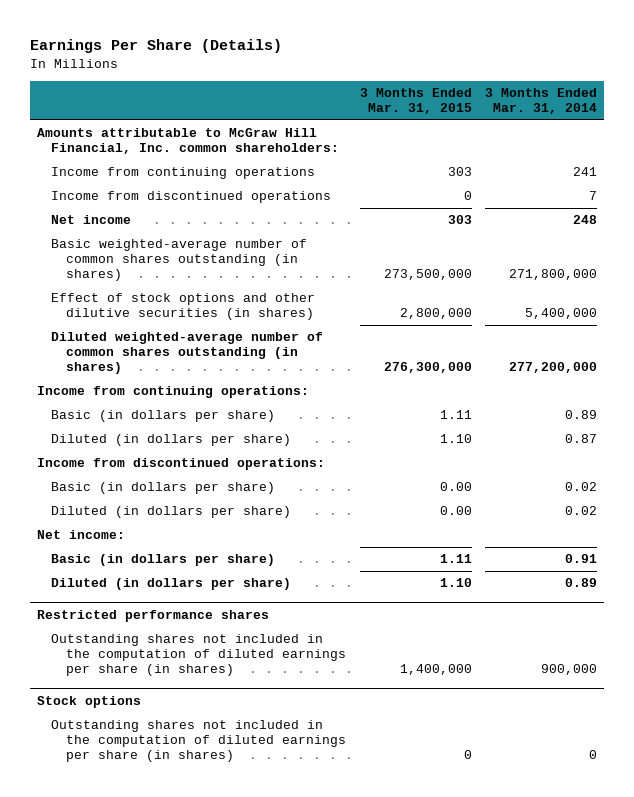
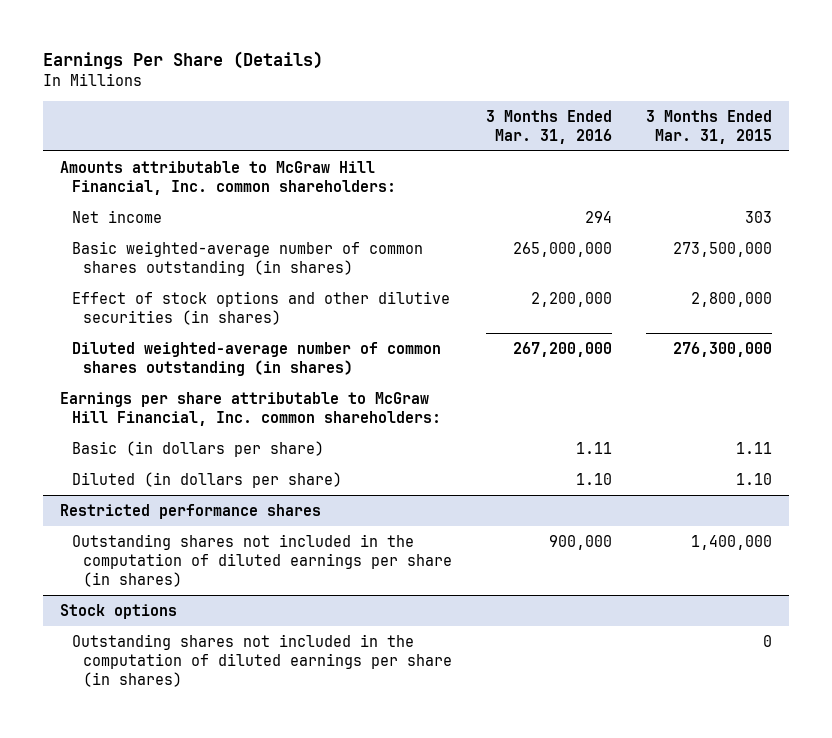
[485,88,598,115] 3 Months Ended Mar. 31, 2014 -> none
none -> [486,109,613,144] 3 Months Ended Mar. 31, 2016
[51,167,316,180] Income from continuing operations -> none
[51,191,332,204] Income from discontinued operations -> none
[36,386,309,399] Income from continuing operations: -> none
[51,410,276,423] Basic (in dollars per share) -> none
[51,434,292,447] Diluted (in dollars per share) -> none
[36,458,325,471] Income from discontinued operations: -> none
[51,482,276,495] Basic (in dollars per share) -> none
[51,506,292,519] Diluted (in dollars per share) -> none
[36,530,125,540] Net income: -> [59,391,441,426] Earnings per share attributable to McGraw Hill Financial, Inc. common shareholders:

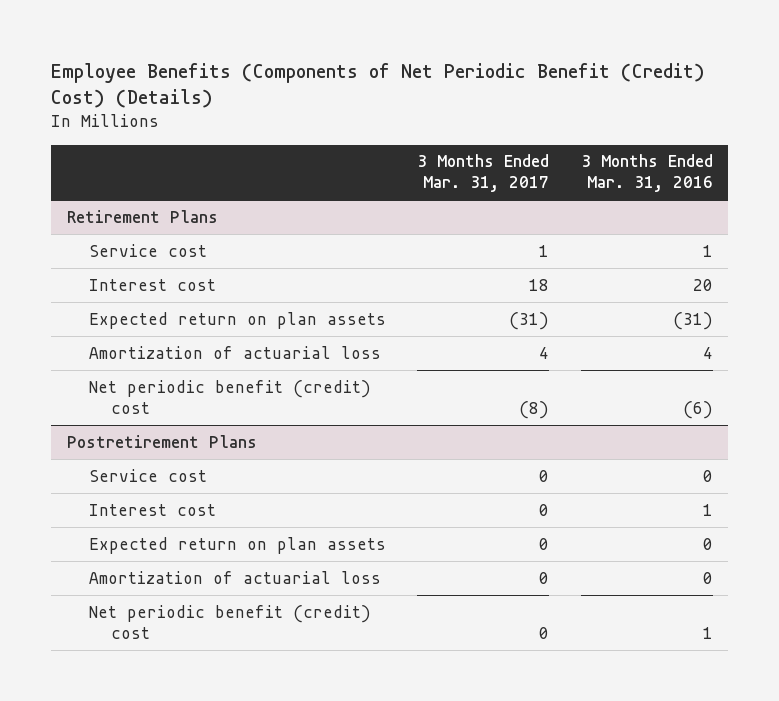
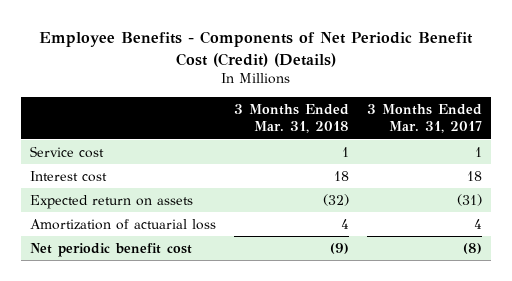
[50,62,705,109] Employee Benefits (Components of Net Periodic Benefit (Credit) Cost) (Details) -> [39,30,474,67] Employee Benefits - Components of Net Periodic Benefit Cost (Credit) (Details)
[580,154,713,193] 3 Months Ended Mar. 31, 2016 -> none
none -> [234,104,350,134] 3 Months Ended Mar. 31, 2018
[66,209,218,223] Retirement Plans -> none
[88,311,386,329] Expected return on plan assets -> [30,194,194,209] Expected return on assets
[66,434,257,448] Postretirement Plans -> none
[88,468,207,482] Service cost -> none
[88,503,216,516] Interest cost -> none
[88,536,386,554] Expected return on plan assets -> none
[88,570,381,584] Amortization of actuarial loss -> none
[88,604,371,639] Net periodic benefit (credit) cost -> none
[88,379,371,414] Net periodic benefit (credit) cost -> [30,242,193,257] Net periodic benefit cost

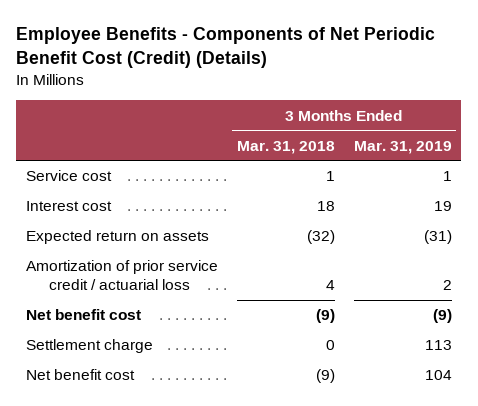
[366,104,482,134] 3 Months Ended Mar. 31, 2017 -> none
none -> [353,140,452,154] Mar. 31, 2019
[30,218,217,230] Amortization of actuarial loss -> [25,260,218,291] Amortization of prior service credit / actuarial loss
[30,242,193,257] Net periodic benefit cost -> [25,309,141,321] Net benefit cost
none -> [25,339,153,354] Settlement charge
none -> [25,369,135,381] Net benefit cost

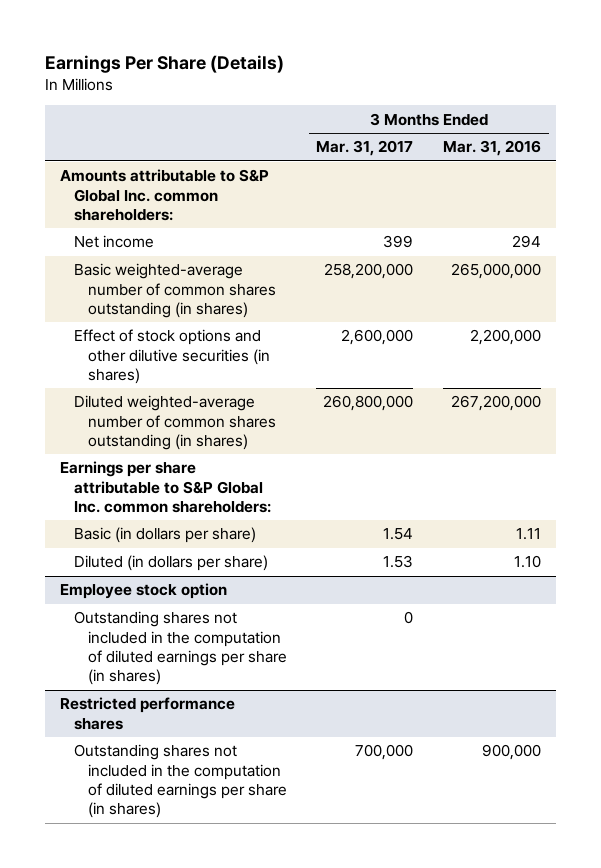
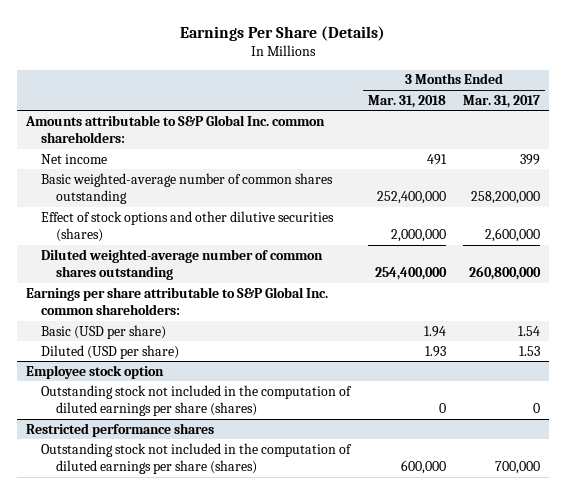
[443,140,542,157] Mar. 31, 2016 -> none
none -> [367,94,446,108] Mar. 31, 2018
[73,263,276,318] Basic weighted-average number of common shares outstanding (in shares) -> [40,172,333,204] Basic weighted-average number of common shares outstanding
[73,329,270,384] Effect of stock options and other dilutive securities (in shares) -> [40,210,334,242] Effect of stock options and other dilutive securities (shares)
[73,395,276,450] Diluted weighted-average number of common shares outstanding (in shares) -> [40,248,323,280] Diluted weighted-average number of common shares outstanding
[73,527,256,544] Basic (in dollars per share) -> [40,324,166,339] Basic (USD per share)
[73,555,268,572] Diluted (in dollars per share) -> [40,344,179,359] Diluted (USD per share)
[73,611,287,686] Outstanding shares not included in the computation of diluted earnings per share (in shares) -> [40,384,352,416] Outstanding stock not included in the computation of diluted earnings per share (shares)
[73,744,287,819] Outstanding shares not included in the computation of diluted earnings per share (in shares) -> [40,442,352,474] Outstanding stock not included in the computation of diluted earnings per share (shares)

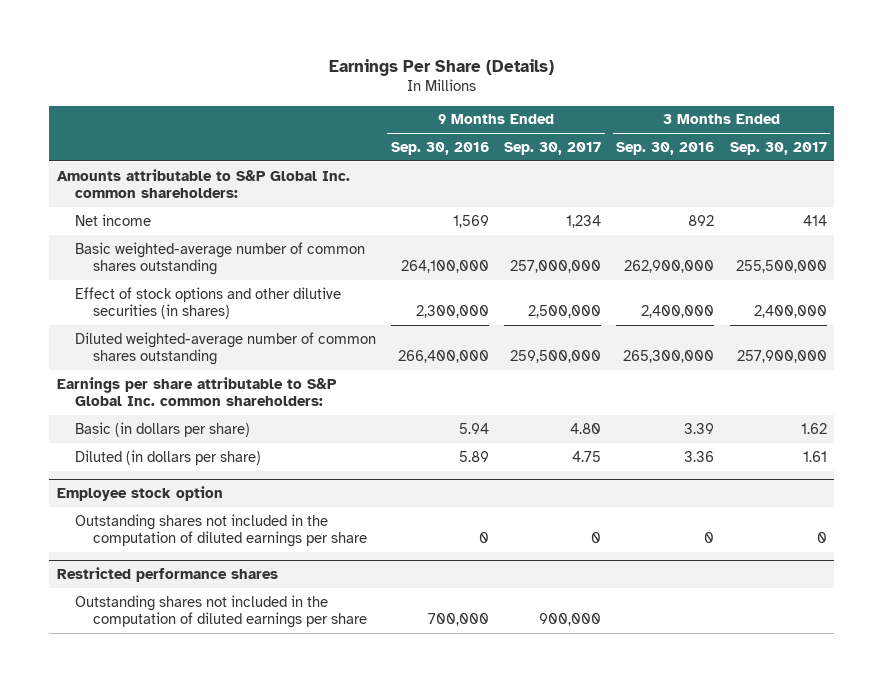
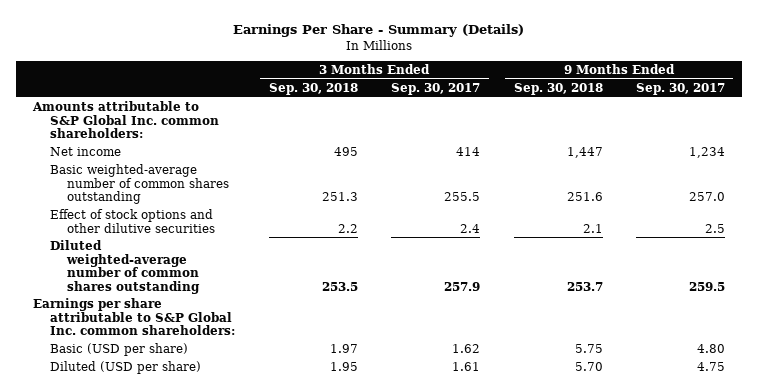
[328,58,554,76] Earnings Per Share (Details) -> [233,24,525,38] Earnings Per Share - Summary (Details)
[391,141,490,155] Sep. 30, 2016 -> none
[616,141,715,155] Sep. 30, 2016 -> none
none -> [268,82,358,95] Sep. 30, 2018
none -> [513,82,603,95] Sep. 30, 2018
[510,260,602,274] 257,000,000 -> [689,192,726,202] 257.0
[735,260,827,274] 255,500,000 -> [444,192,481,202] 255.5
[74,286,341,320] Effect of stock options and other dilutive securities (in shares) -> [50,209,216,233] Effect of stock options and other dilutive securities
[528,305,602,319] 2,500,000 -> [705,223,726,233] 2.5
[753,305,827,319] 2,400,000 -> [460,223,481,233] 2.4
[510,350,602,364] 259,500,000 -> [689,281,726,291] 259.5
[736,350,827,364] 257,900,000 -> [444,281,481,291] 257.9
[56,486,223,502] Employee stock option -> none
[74,513,368,548] Outstanding shares not included in the computation of diluted earnings per share -> none
[56,567,278,583] Restricted performance shares -> none
[74,594,368,629] Outstanding shares not included in the computation of diluted earnings per share -> none
[74,421,250,437] Basic (in dollars per share) -> [50,343,189,357] Basic (USD per share)
[74,449,261,465] Diluted (in dollars per share) -> [50,361,202,375] Diluted (USD per share)

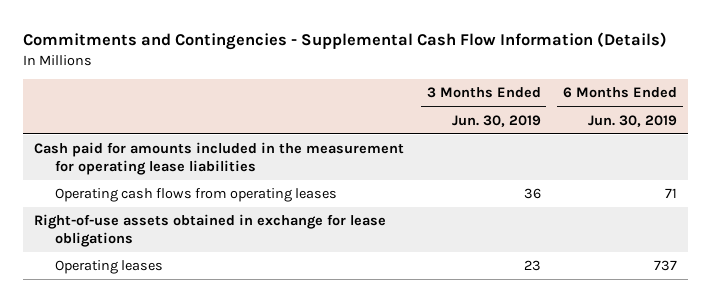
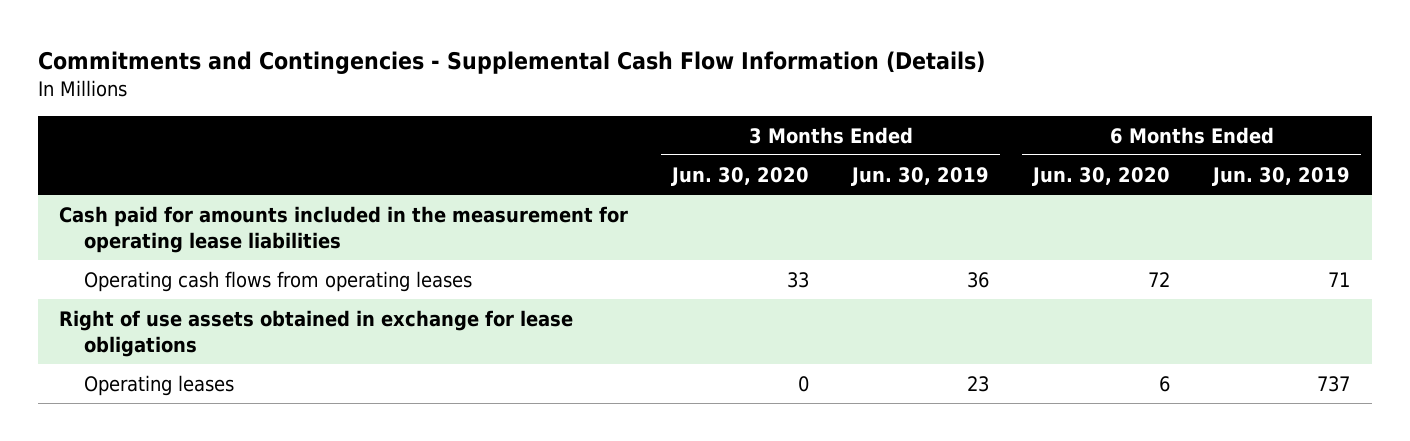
none -> [670,166,809,186] Jun. 30, 2020
none -> [1031,166,1170,186] Jun. 30, 2020
[34,214,387,248] Right-of-use assets obtained in exchange for lease obligations -> [59,309,574,357] Right of use assets obtained in exchange for lease obligations

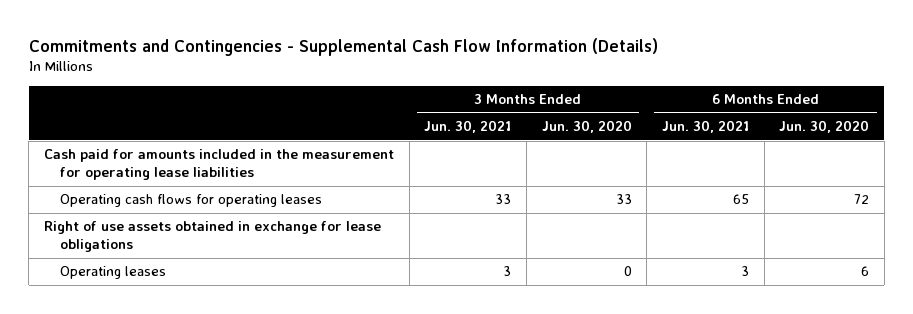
[851,166,990,186] Jun. 30, 2019 -> none
[1212,166,1351,186] Jun. 30, 2019 -> none
none -> [424,120,512,134] Jun. 30, 2021
none -> [661,120,749,134] Jun. 30, 2021
[84,270,473,292] Operating cash flows from operating leases -> [59,194,322,208] Operating cash flows for operating leases

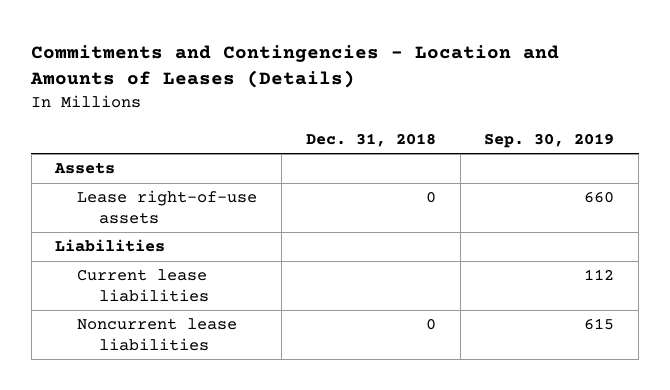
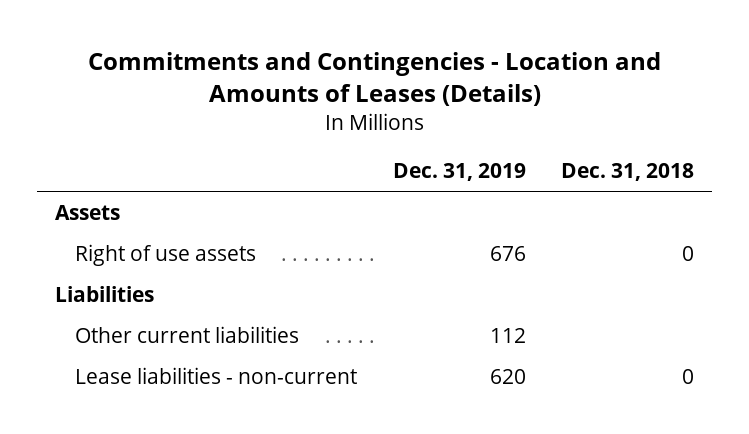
[484,132,615,148] Sep. 30, 2019 -> none
none -> [392,163,526,182] Dec. 31, 2019
[77,190,258,224] Lease right-of-use assets -> [75,243,257,266] Right of use assets
[77,269,210,302] Current lease liabilities -> [75,325,300,343] Other current liabilities
[77,318,238,351] Noncurrent lease liabilities -> [75,366,358,384] Lease liabilities - non-current

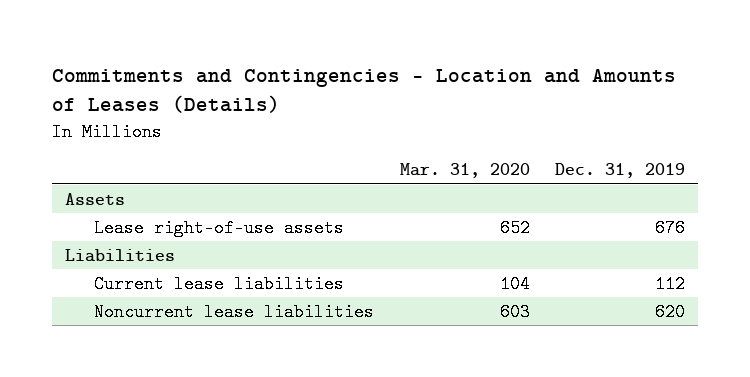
[561,163,695,182] Dec. 31, 2018 -> none
none -> [399,163,530,179] Mar. 31, 2020
[75,243,257,266] Right of use assets -> [94,218,345,237] Lease right-of-use assets
[75,325,300,343] Other current liabilities -> [94,274,345,293] Current lease liabilities
[75,366,358,384] Lease liabilities - non-current -> [94,302,375,321] Noncurrent lease liabilities

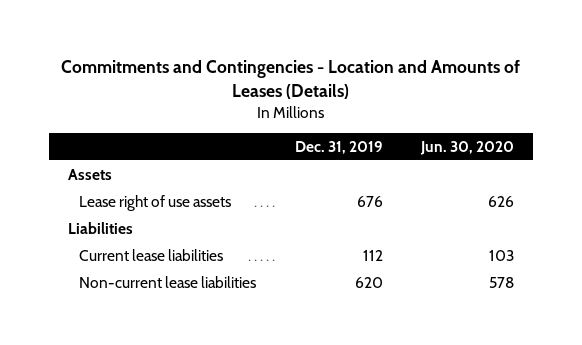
[399,163,530,179] Mar. 31, 2020 -> none
none -> [419,140,514,155] Jun. 30, 2020
[94,218,345,237] Lease right-of-use assets -> [79,194,232,211] Lease right of use assets
[94,302,375,321] Noncurrent lease liabilities -> [79,275,257,288] Non-current lease liabilities

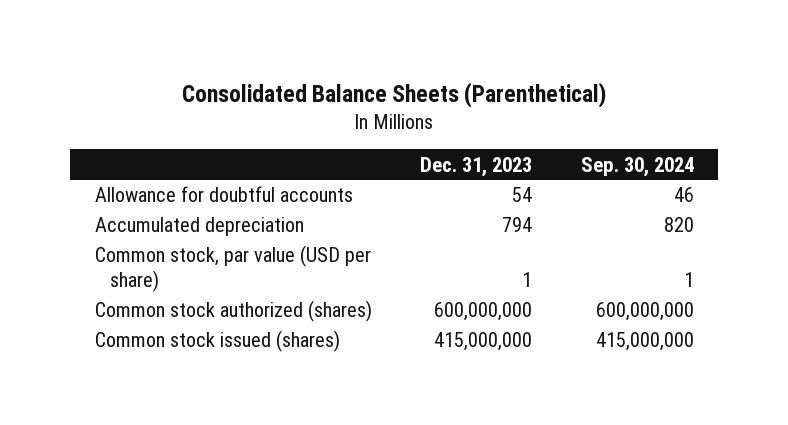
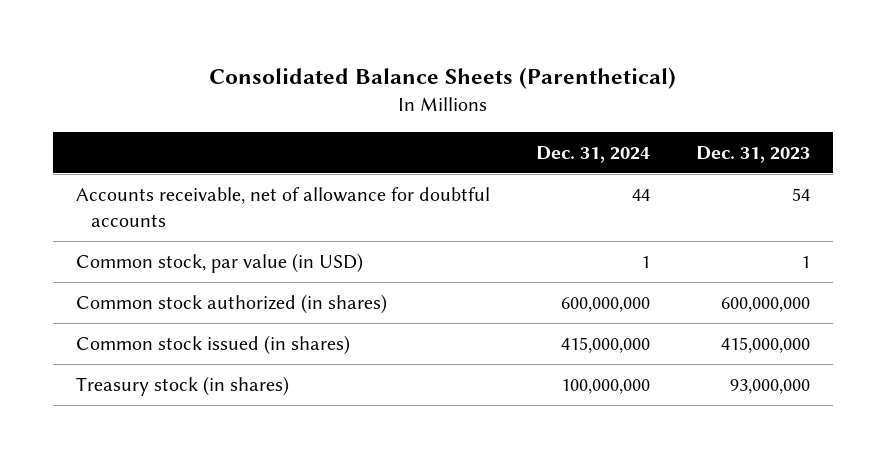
[580,156,694,177] Sep. 30, 2024 -> none
none -> [535,145,650,163] Dec. 31, 2024
[94,217,304,237] Accumulated depreciation -> none
[94,186,353,203] Allowance for doubtful accounts -> [75,187,490,228] Accounts receivable, net of allowance for doubtful accounts
[94,245,371,293] Common stock, par value (USD per share) -> [75,253,363,274] Common stock, par value (in USD)
[94,300,372,323] Common stock authorized (shares) -> [75,294,387,315] Common stock authorized (in shares)
[94,330,340,353] Common stock issued (shares) -> [75,335,350,356] Common stock issued (in shares)
none -> [75,376,289,397] Treasury stock (in shares)

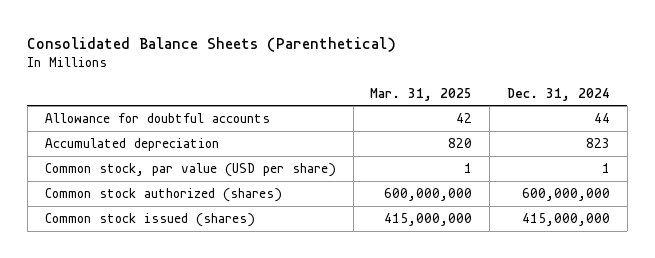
[696,145,811,163] Dec. 31, 2023 -> none
none -> [370,87,473,101] Mar. 31, 2025
[75,376,289,397] Treasury stock (in shares) -> none
[75,187,490,228] Accounts receivable, net of allowance for doubtful accounts -> [44,113,270,124] Allowance for doubtful accounts
none -> [44,138,219,152] Accumulated depreciation
[75,253,363,274] Common stock, par value (in USD) -> [44,163,336,178] Common stock, par value (USD per share)
[75,294,387,315] Common stock authorized (in shares) -> [44,188,282,203] Common stock authorized (shares)
[75,335,350,356] Common stock issued (in shares) -> [44,213,255,228] Common stock issued (shares)

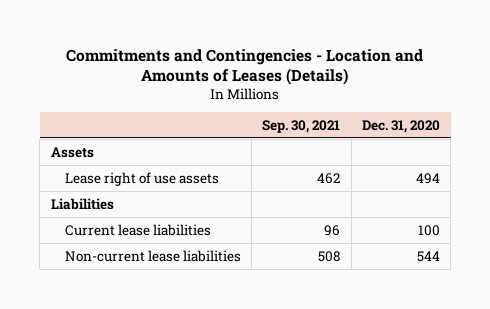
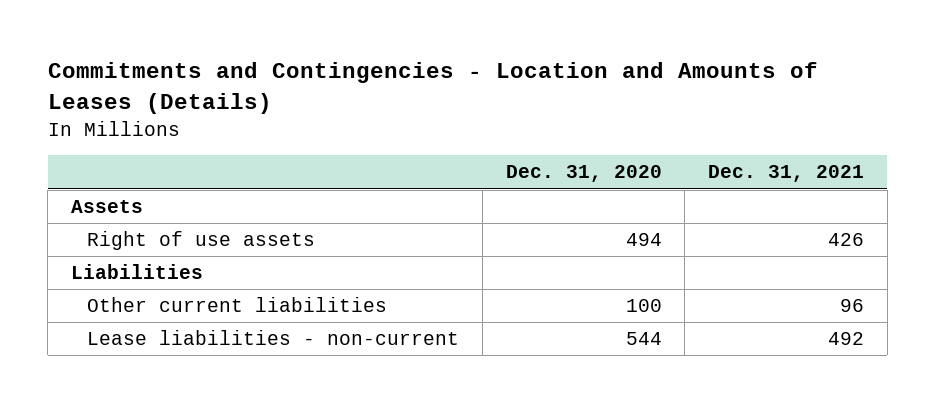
[262,119,341,133] Sep. 30, 2021 -> none
none -> [708,165,865,183] Dec. 31, 2021
[64,171,219,186] Lease right of use assets -> [87,231,316,251] Right of use assets
[64,223,211,236] Current lease liabilities -> [87,297,388,313] Other current liabilities
[64,249,241,262] Non-current lease liabilities -> [87,330,460,346] Lease liabilities - non-current

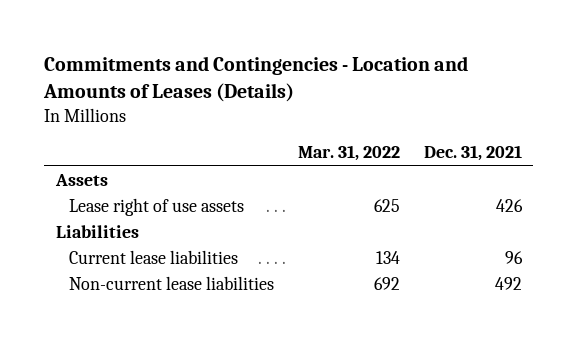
[505,165,662,183] Dec. 31, 2020 -> none
none -> [297,145,400,162] Mar. 31, 2022
[87,231,316,251] Right of use assets -> [68,198,244,217] Lease right of use assets
[87,297,388,313] Other current liabilities -> [68,250,238,265] Current lease liabilities
[87,330,460,346] Lease liabilities - non-current -> [68,276,274,291] Non-current lease liabilities

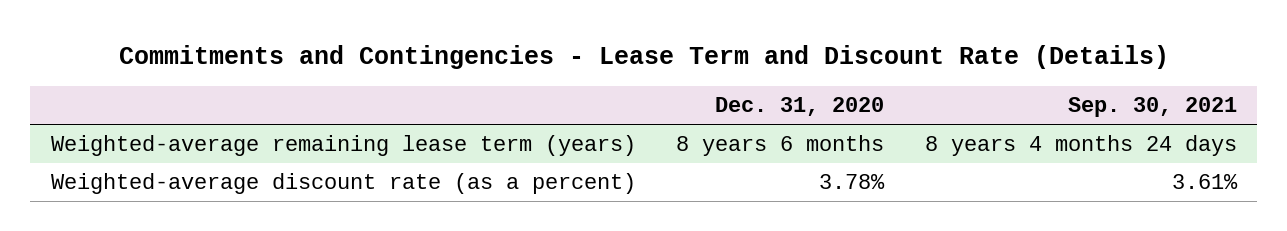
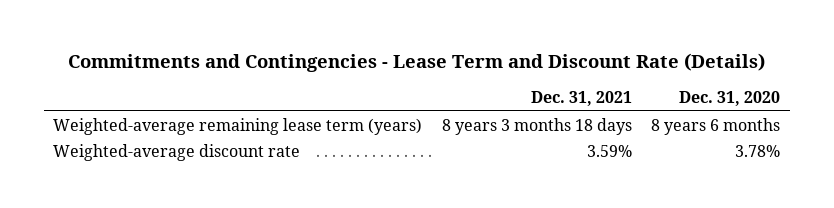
[1067,97,1237,118] Sep. 30, 2021 -> none
none -> [530,91,632,107] Dec. 31, 2021
[50,173,636,195] Weighted-average discount rate (as a percent) -> [53,143,301,161] Weighted-average discount rate

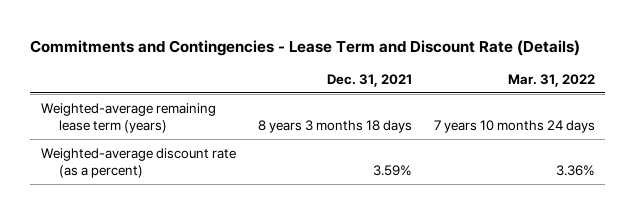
[679,91,781,107] Dec. 31, 2020 -> none
none -> [507,73,595,87] Mar. 31, 2022
[53,143,301,161] Weighted-average discount rate -> [41,147,237,178] Weighted-average discount rate (as a percent)

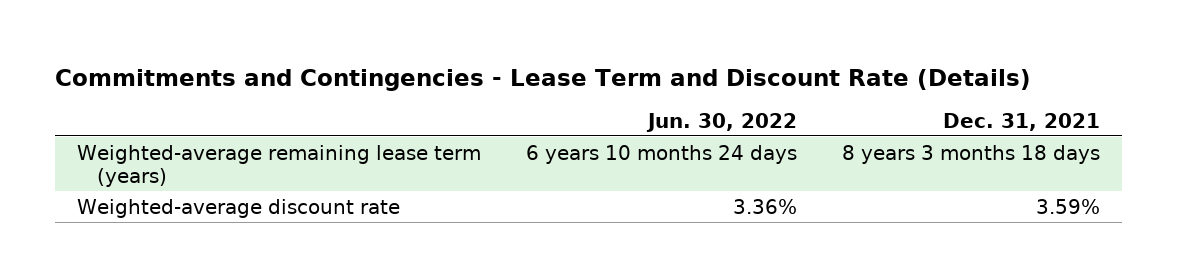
[507,73,595,87] Mar. 31, 2022 -> none
none -> [646,112,798,132] Jun. 30, 2022
[41,147,237,178] Weighted-average discount rate (as a percent) -> [77,198,401,218] Weighted-average discount rate

